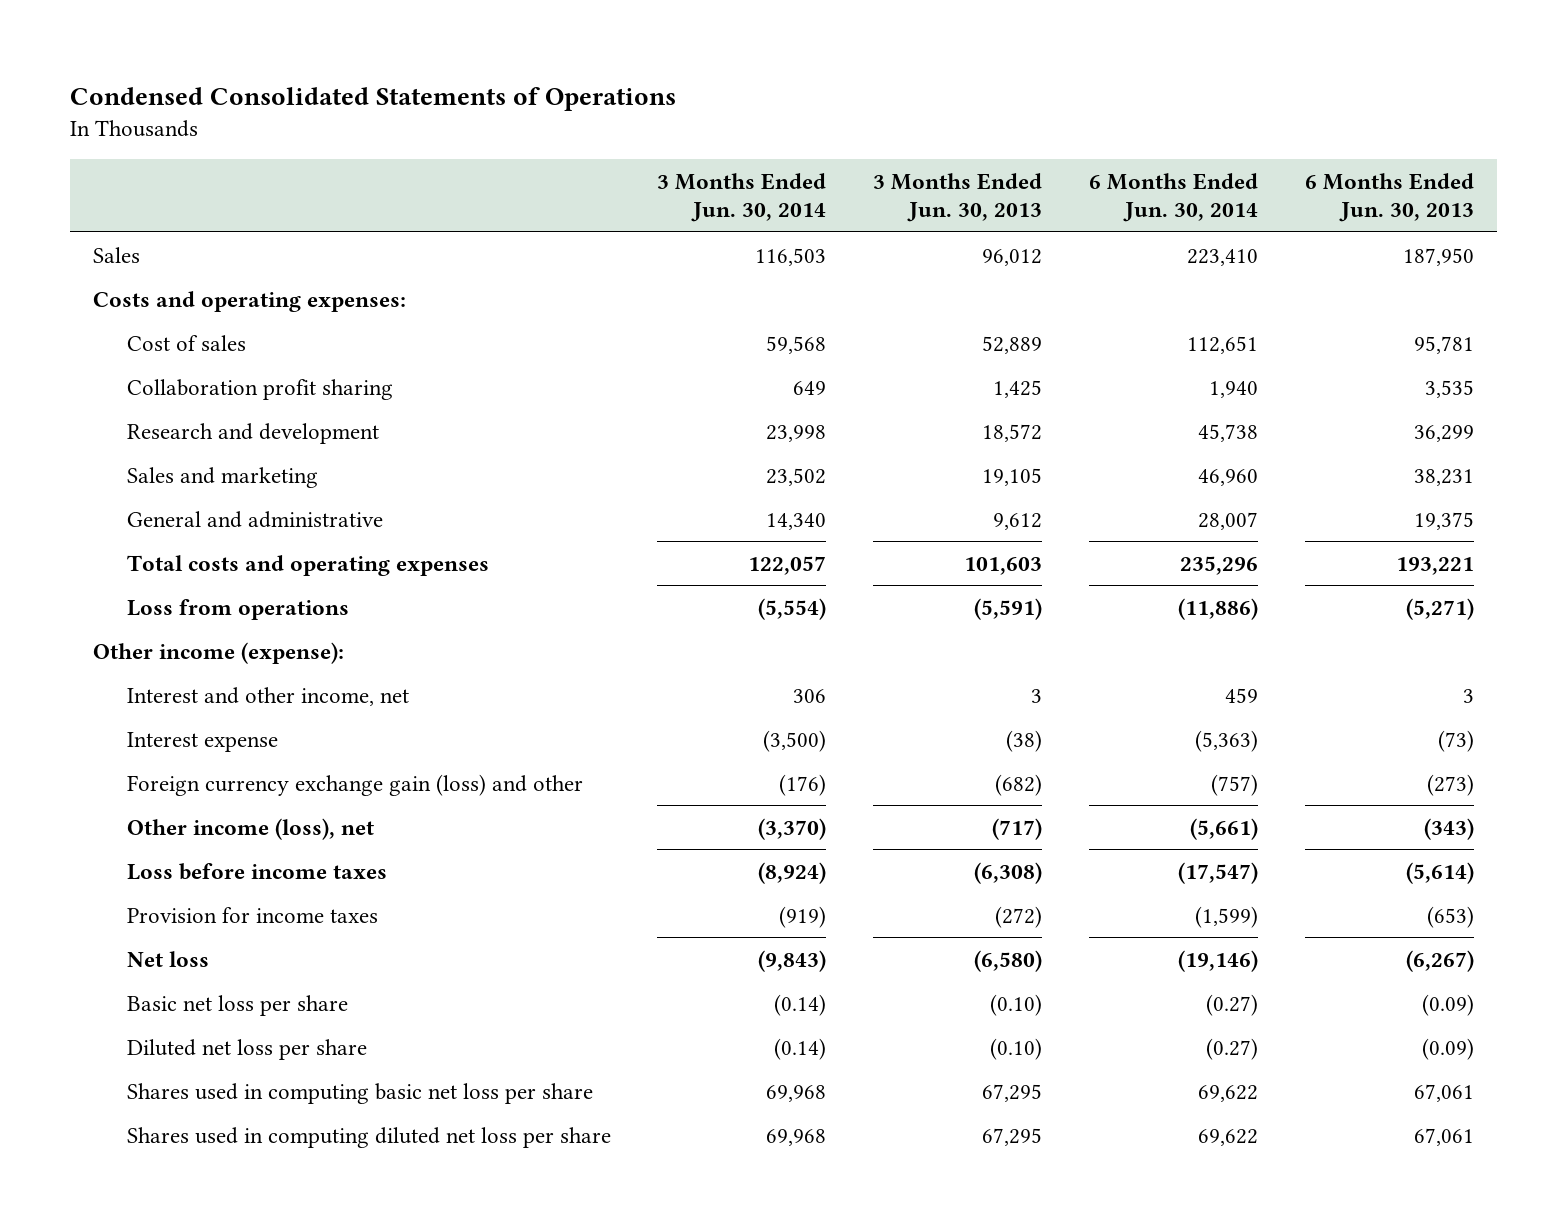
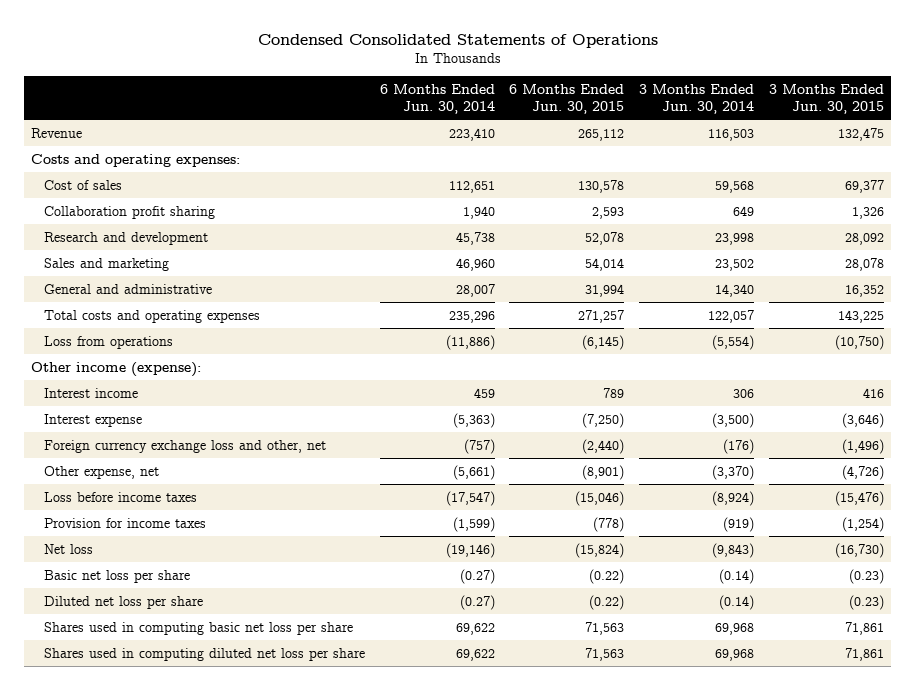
[873,173,1043,223] 3 Months Ended Jun. 30, 2013 -> none
[1304,173,1474,223] 6 Months Ended Jun. 30, 2013 -> none
none -> [509,83,625,115] 6 Months Ended Jun. 30, 2015
none -> [768,83,884,115] 3 Months Ended Jun. 30, 2015
[93,246,141,263] Sales -> [31,127,83,138] Revenue
[126,686,409,706] Interest and other income, net -> [43,387,138,398] Interest income
[126,773,583,796] Foreign currency exchange gain (loss) and other -> [43,439,326,453] Foreign currency exchange loss and other, net
[126,817,374,840] Other income (loss), net -> [43,465,159,479] Other expense, net

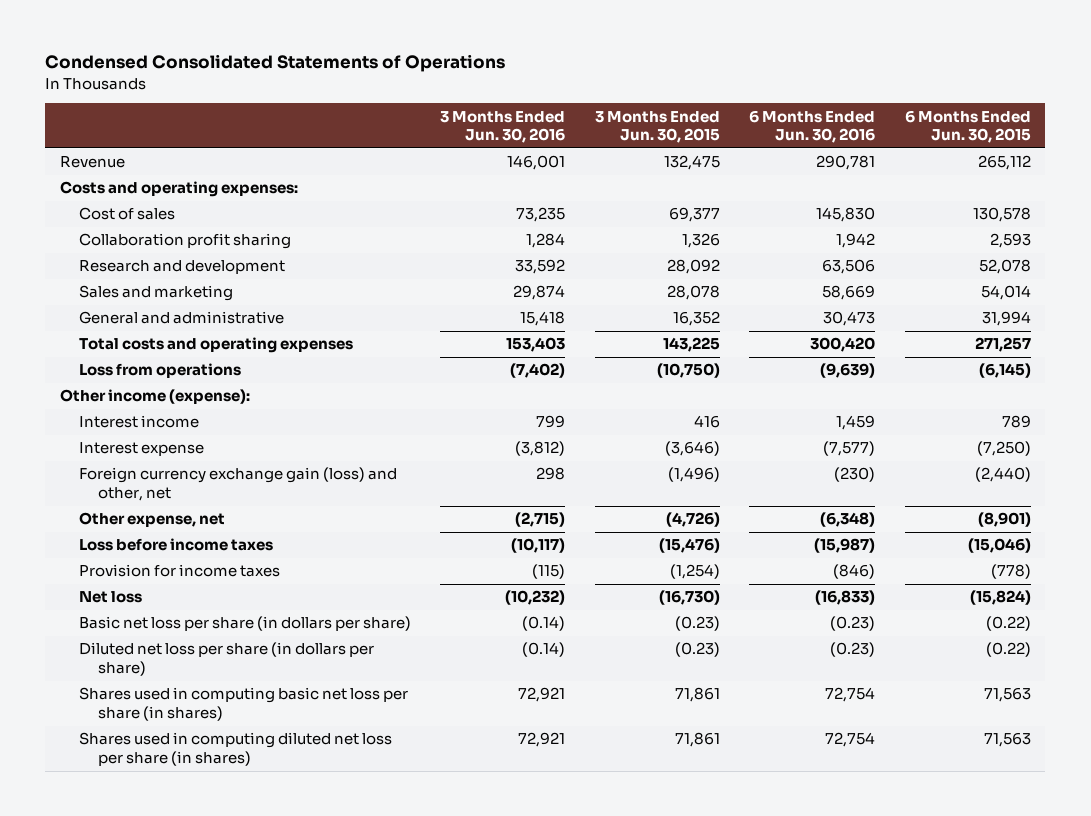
[379,83,495,115] 6 Months Ended Jun. 30, 2014 -> none
[639,83,755,115] 3 Months Ended Jun. 30, 2014 -> none
none -> [440,110,566,144] 3 Months Ended Jun. 30, 2016
none -> [749,109,876,144] 6 Months Ended Jun. 30, 2016
[43,439,326,453] Foreign currency exchange loss and other, net -> [79,467,398,501] Foreign currency exchange gain (loss) and other, net
[43,569,190,583] Basic net loss per share -> [79,616,412,632] Basic net loss per share (in dollars per share)
[43,595,203,609] Diluted net loss per share -> [79,642,375,676] Diluted net loss per share (in dollars per share)
[43,621,353,635] Shares used in computing basic net loss per share -> [79,687,409,721] Shares used in computing basic net loss per share (in shares)
[43,647,365,661] Shares used in computing diluted net loss per share -> [79,732,393,766] Shares used in computing diluted net loss per share (in shares)

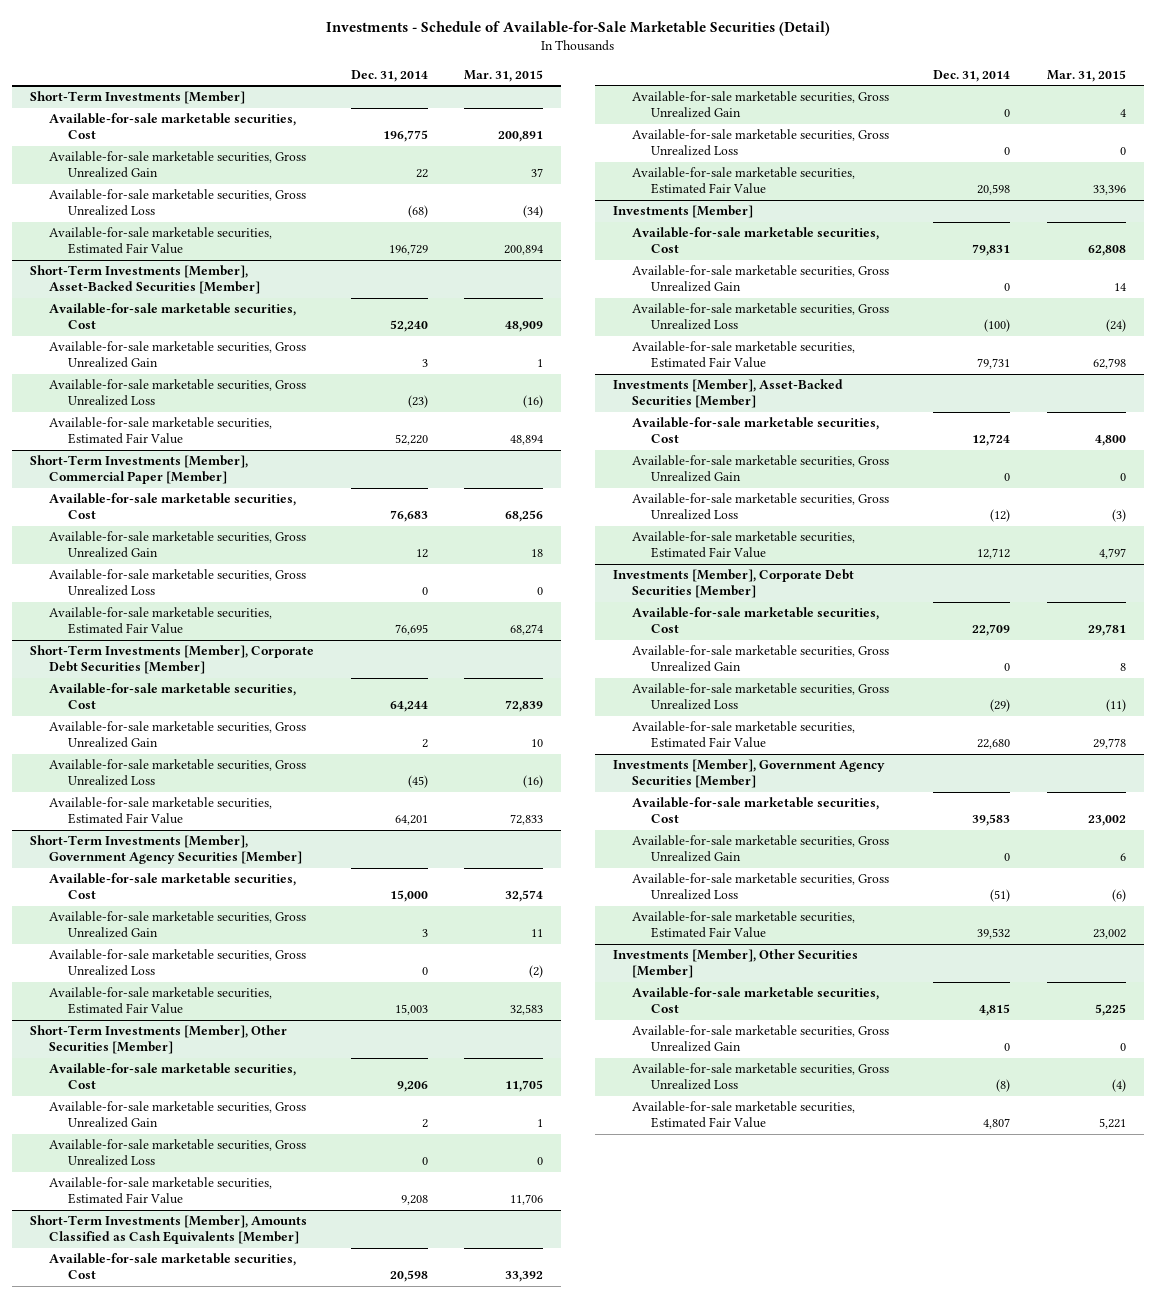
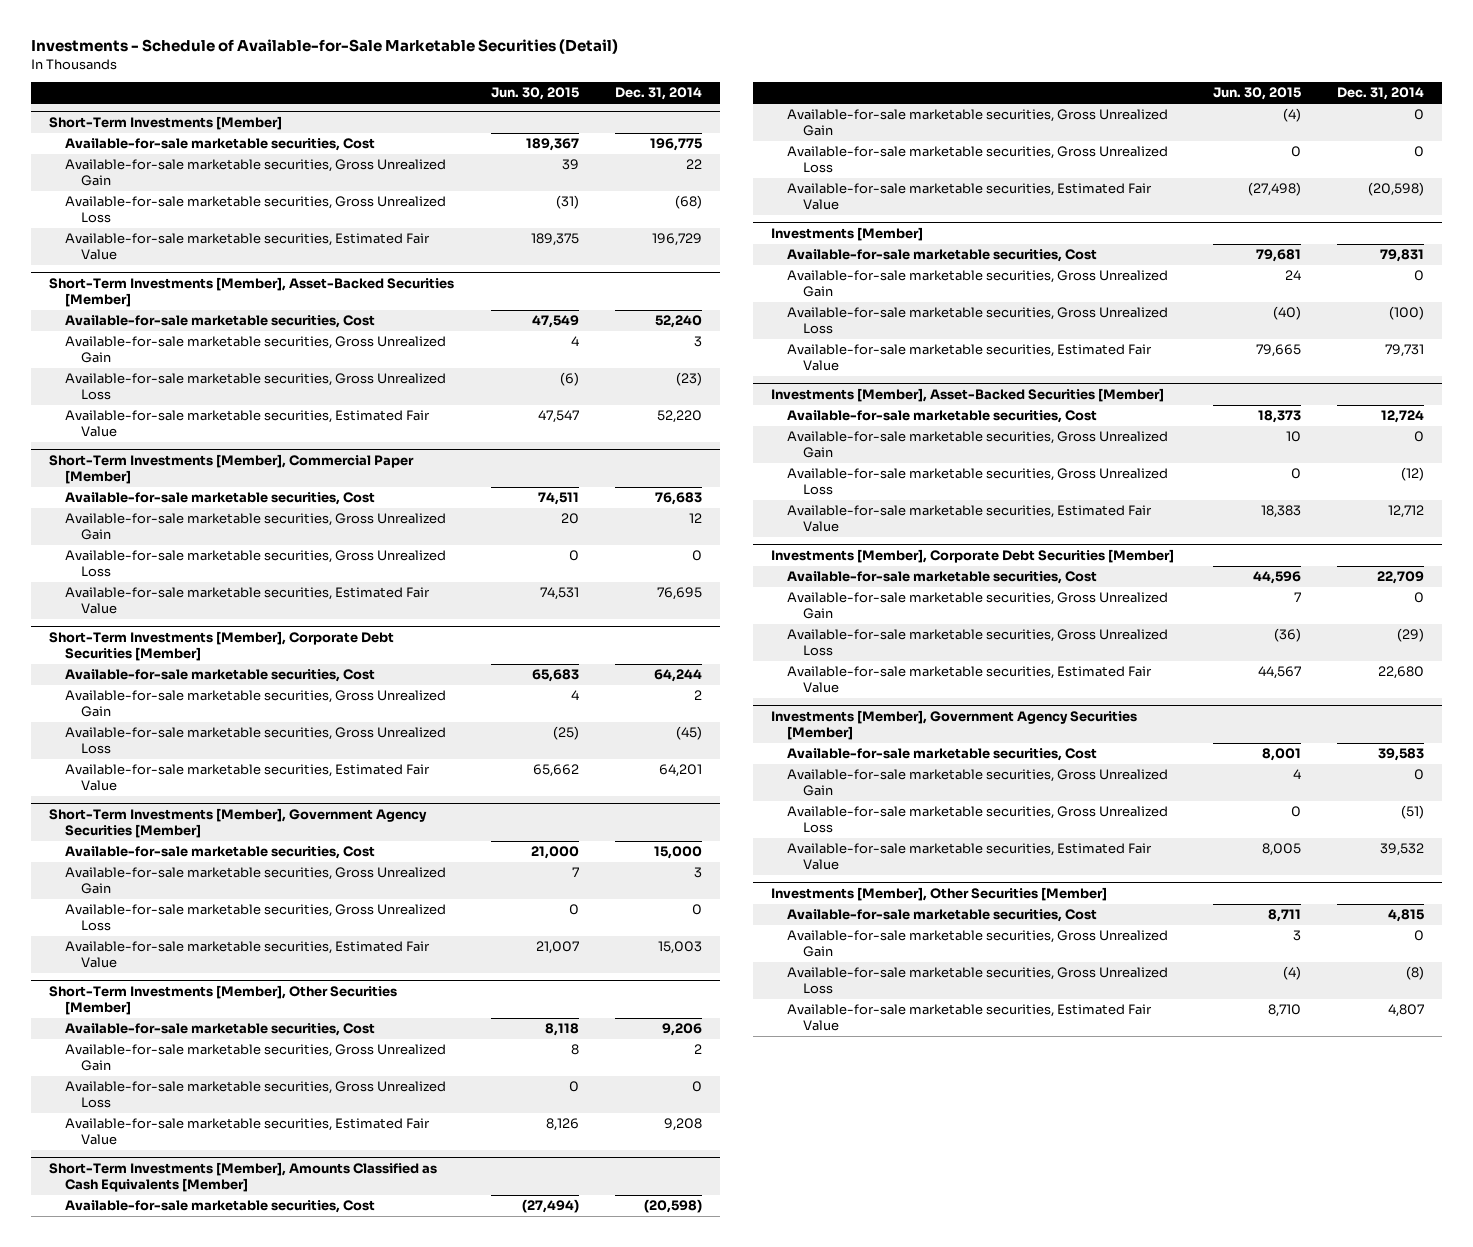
[464,69,544,82] Mar. 31, 2015 -> none
none -> [490,87,579,101] Jun. 30, 2015
[389,1270,428,1283] 20,598 -> [643,1199,702,1214] (20,598)
[977,184,1011,196] 20,598 -> [1368,182,1425,197] (20,598)

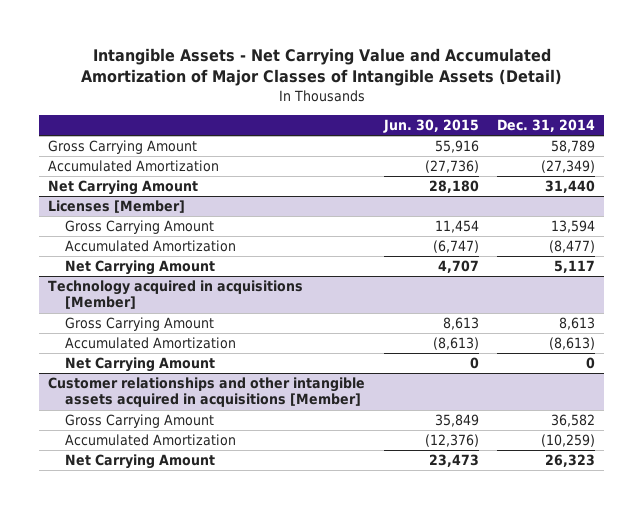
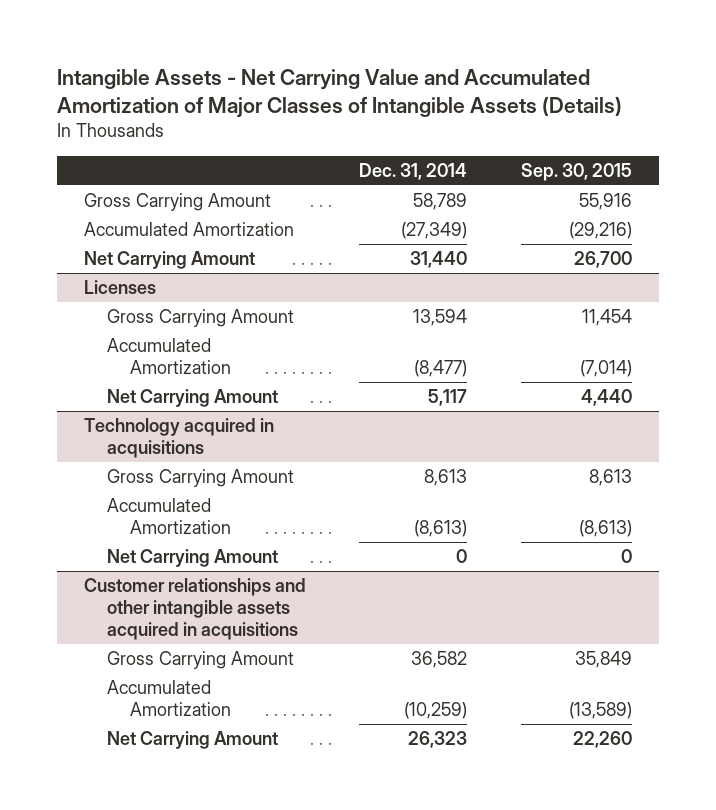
[80,47,562,87] Intangible Assets - Net Carrying Value and Accumulated Amortization of Major Classes of Intangible Assets (Detail) -> [56,68,622,119] Intangible Assets - Net Carrying Value and Accumulated Amortization of Major Classes of Intangible Assets (Details)
[382,118,479,133] Jun. 30, 2015 -> none
none -> [520,162,632,181] Sep. 30, 2015
[48,200,186,214] Licenses [Member] -> [83,280,156,295] Licenses
[48,280,304,310] Technology acquired in acquisitions [Member] -> [83,418,274,459] Technology acquired in acquisitions
[48,377,366,408] Customer relationships and other intangible assets acquired in acquisitions [Member] -> [83,578,306,641] Customer relationships and other intangible assets acquired in acquisitions

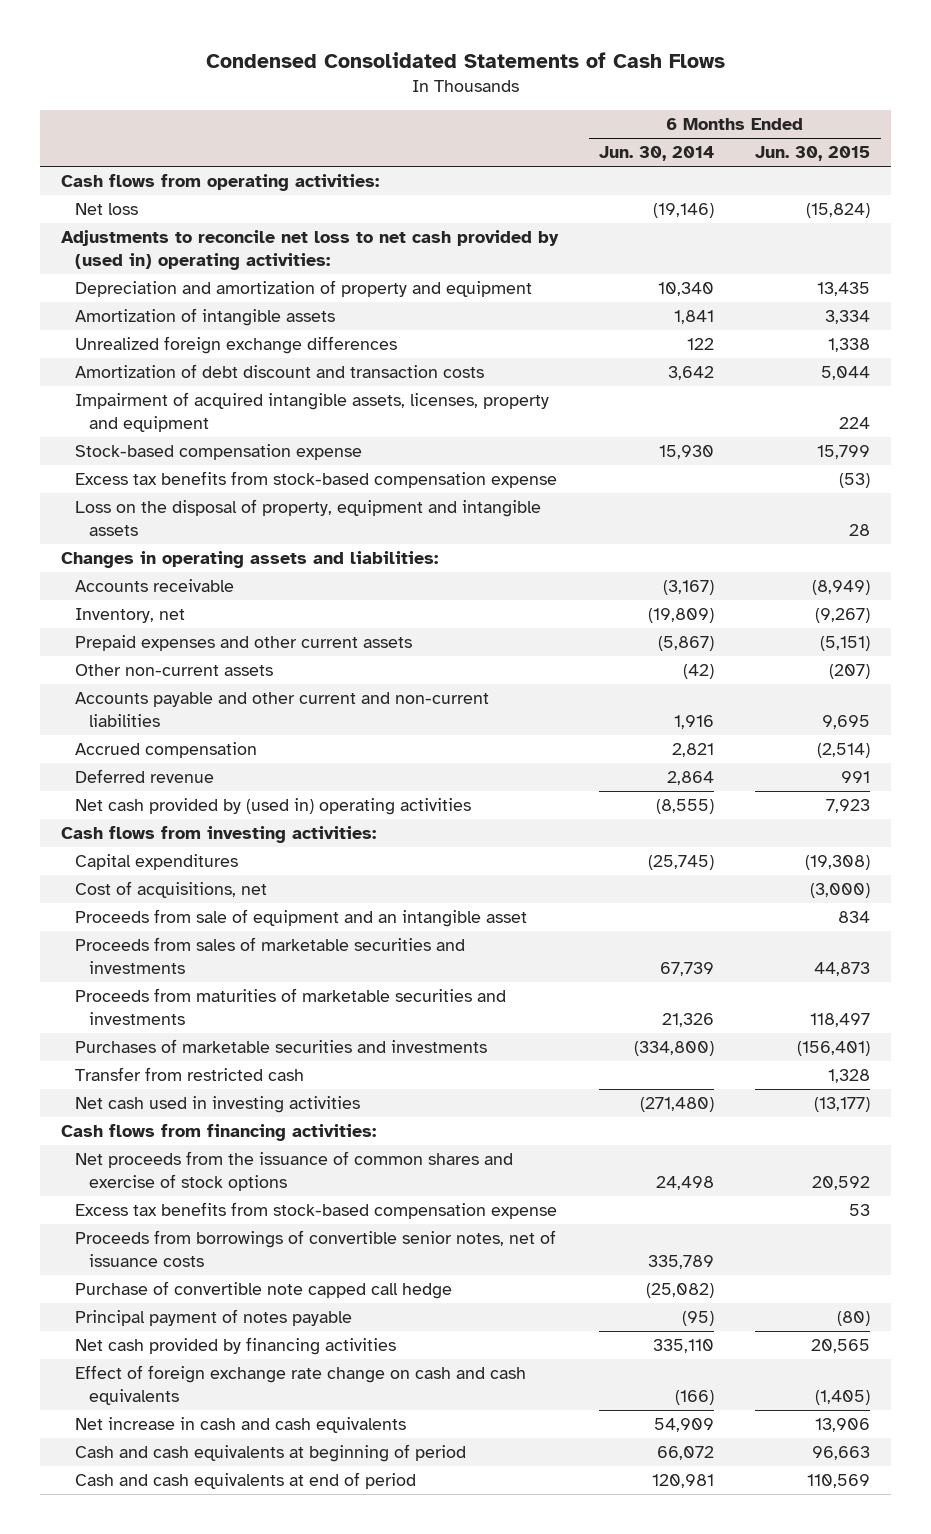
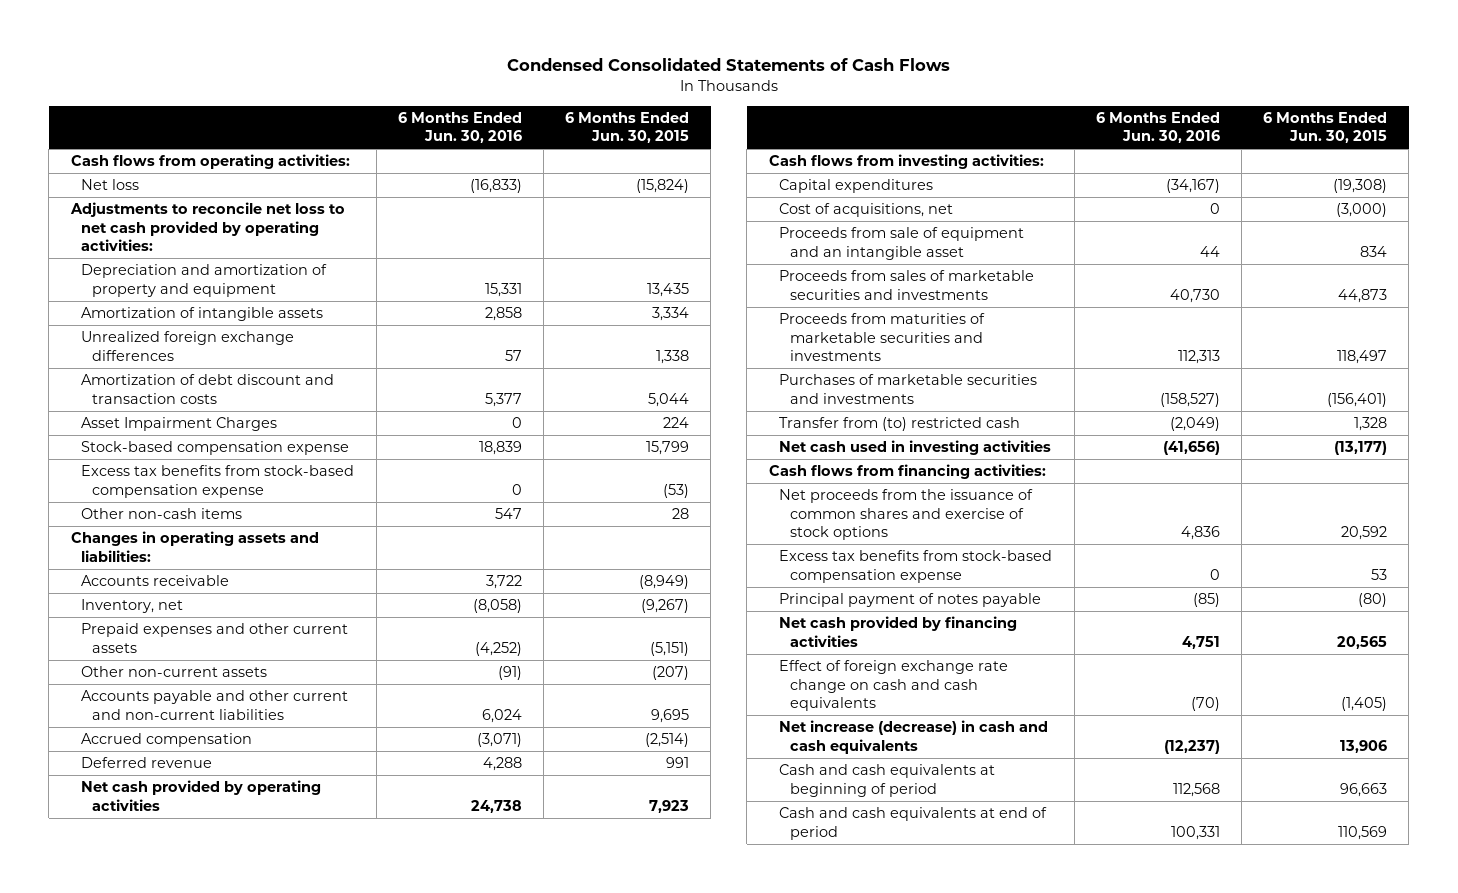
[599,146,715,162] Jun. 30, 2014 -> none
none -> [397,111,522,144] 6 Months Ended Jun. 30, 2016
[60,230,559,271] Adjustments to reconcile net loss to net cash provided by (used in) operating activities: -> [69,202,345,252] Adjustments to reconcile net loss to net cash provided by operating activities:
[74,392,549,433] Impairment of acquired intangible assets, licenses, property and equipment -> [81,417,278,432] Asset Impairment Charges
[74,499,541,537] Loss on the disposal of property, equipment and intangible assets -> none
none -> [81,508,243,520] Other non-cash items
[74,798,471,816] Net cash provided by (used in) operating activities -> [81,780,322,811] Net cash provided by operating activities
[74,1067,304,1082] Transfer from restricted cash -> [779,417,1021,432] Transfer from (to) restricted cash
[74,1230,556,1268] Proceeds from borrowings of convertible senior notes, net of issuance costs -> none
[74,1281,452,1300] Purchase of convertible note capped call hedge -> none
[74,1417,406,1434] Net increase in cash and cash equivalents -> [779,720,1049,754] Net increase (decrease) in cash and cash equivalents

